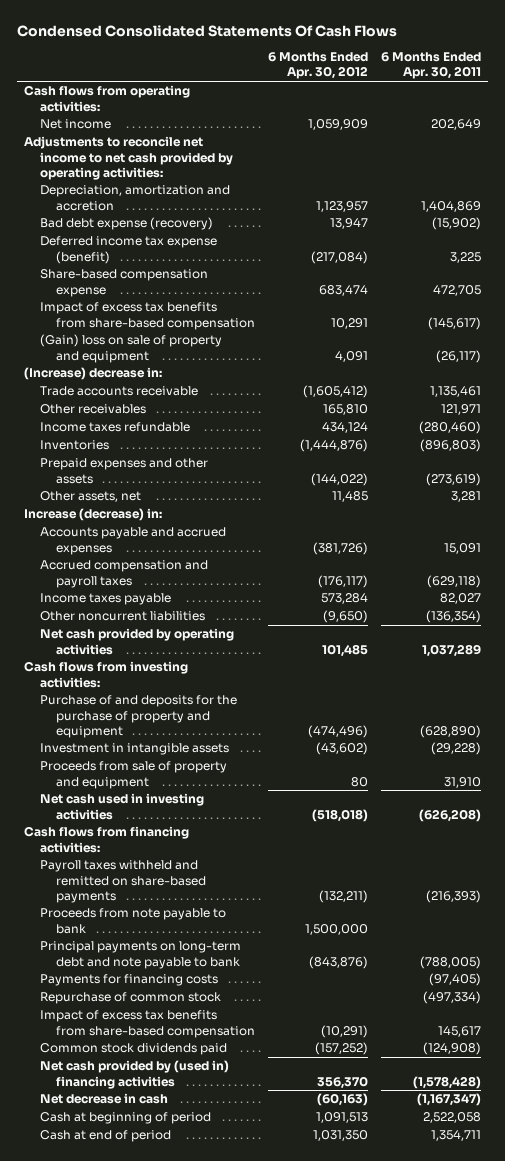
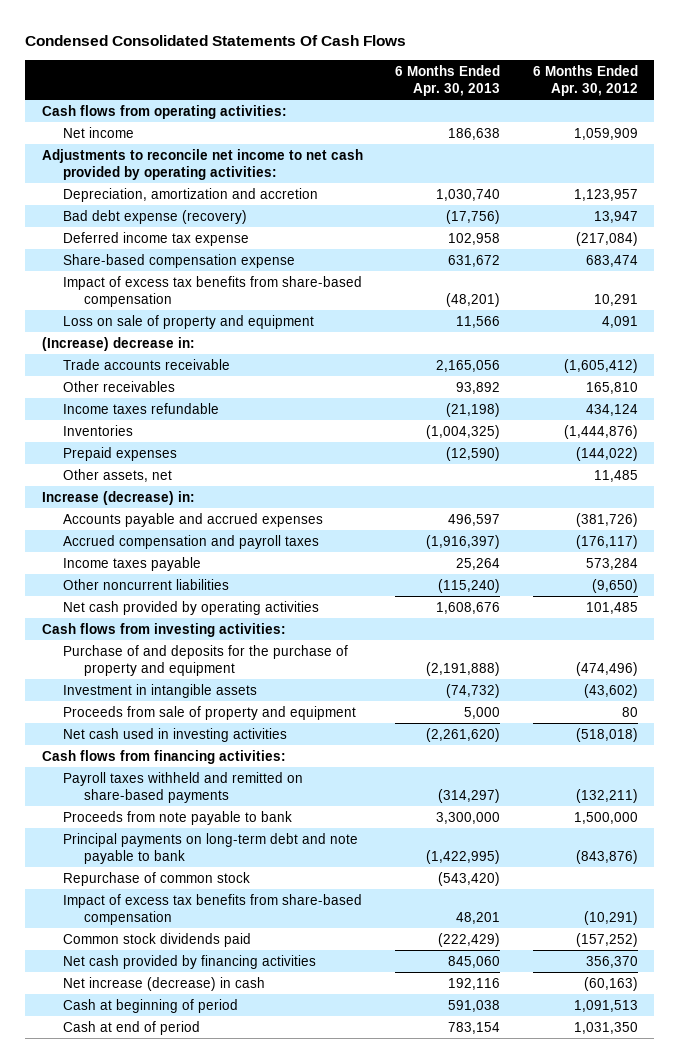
[381,52,482,80] 6 Months Ended Apr. 30, 2011 -> none
none -> [395,64,501,96] 6 Months Ended Apr. 30, 2013
[39,236,217,264] Deferred income tax expense (benefit) -> [62,231,249,246] Deferred income tax expense
[39,334,222,363] (Gain) loss on sale of property and equipment -> [62,314,314,329] Loss on sale of property and equipment
[39,458,208,484] Prepaid expenses and other assets -> [62,446,177,461] Prepaid expenses
[39,974,218,987] Payments for financing costs -> none
[39,1060,229,1089] Net cash provided by (used in) financing activities -> [62,954,316,969] Net cash provided by financing activities
[39,1093,168,1105] Net decrease in cash -> [62,976,265,991] Net increase (decrease) in cash

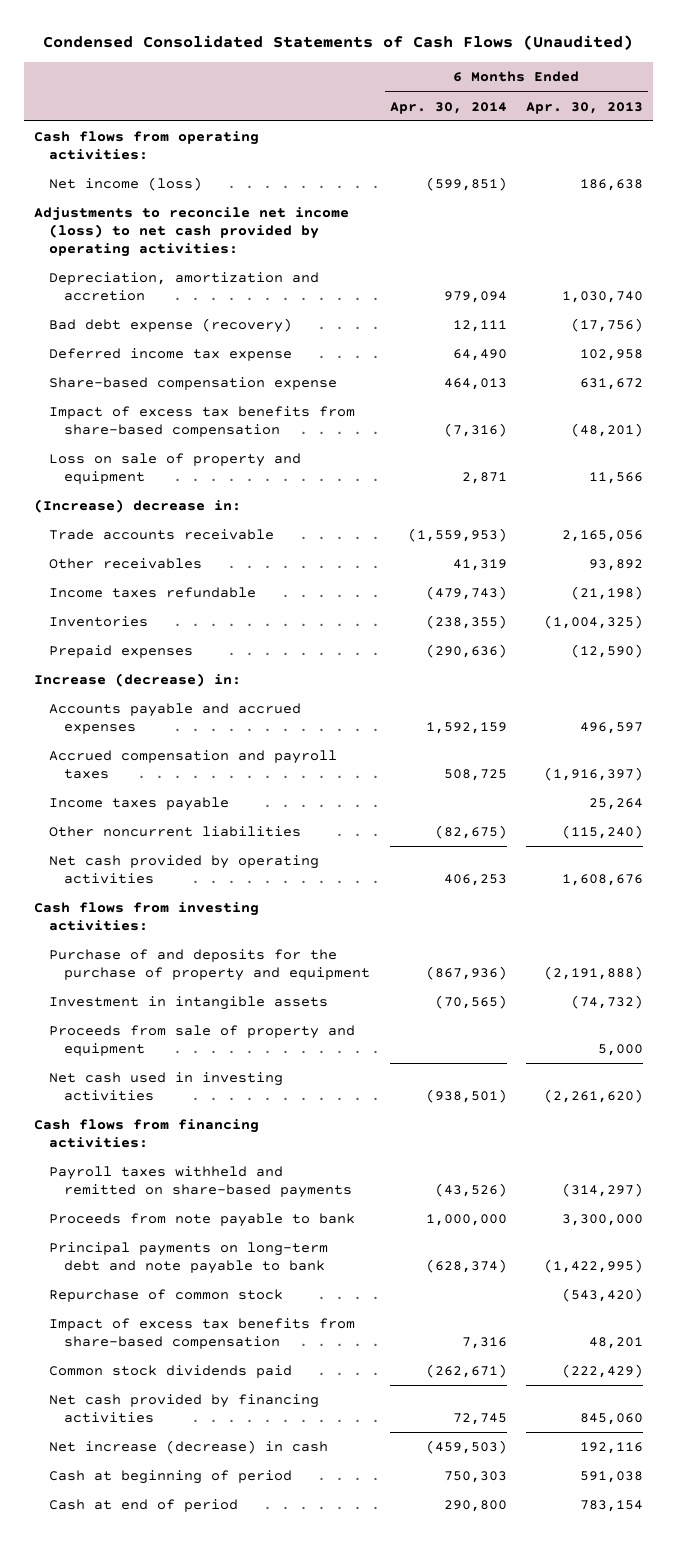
[25,35,407,47] Condensed Consolidated Statements Of Cash Flows -> [43,35,634,51] Condensed Consolidated Statements of Cash Flows (Unaudited)
[533,64,639,96] 6 Months Ended Apr. 30, 2012 -> none
none -> [389,101,507,114] Apr. 30, 2014
[62,126,134,138] Net income -> [49,176,203,191] Net income (loss)
[41,148,363,181] Adjustments to reconcile net income to net cash provided by operating activities: -> [33,206,349,257] Adjustments to reconcile net income (loss) to net cash provided by operating activities:
[62,468,172,482] Other assets, net -> none

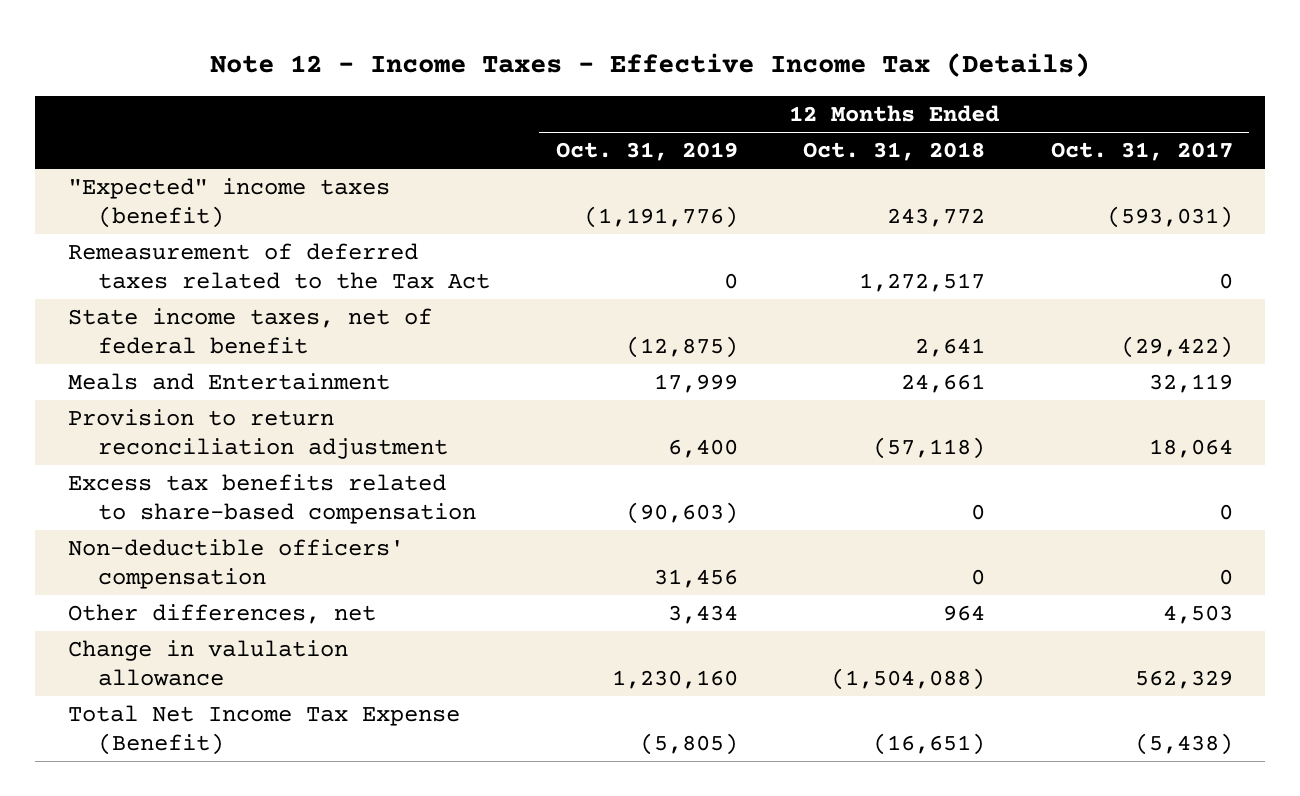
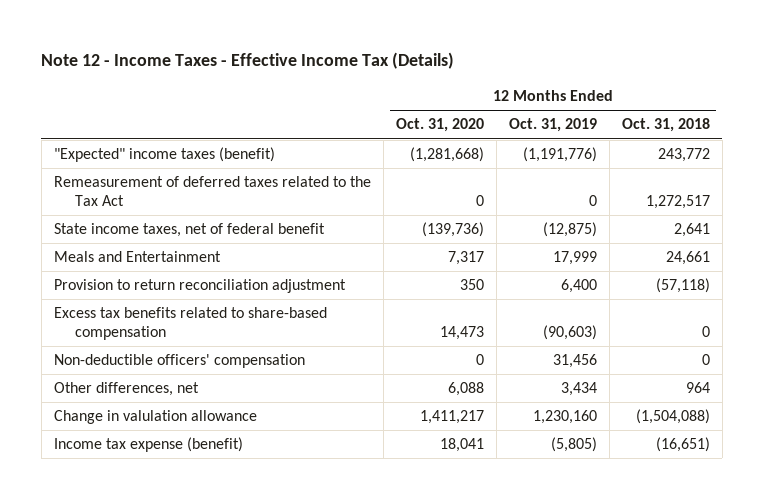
[1050,142,1233,162] Oct. 31, 2017 -> none
none -> [395,118,484,133] Oct. 31, 2020
[67,704,460,756] Total Net Income Tax Expense (Benefit) -> [53,437,243,453] Income tax expense (benefit)

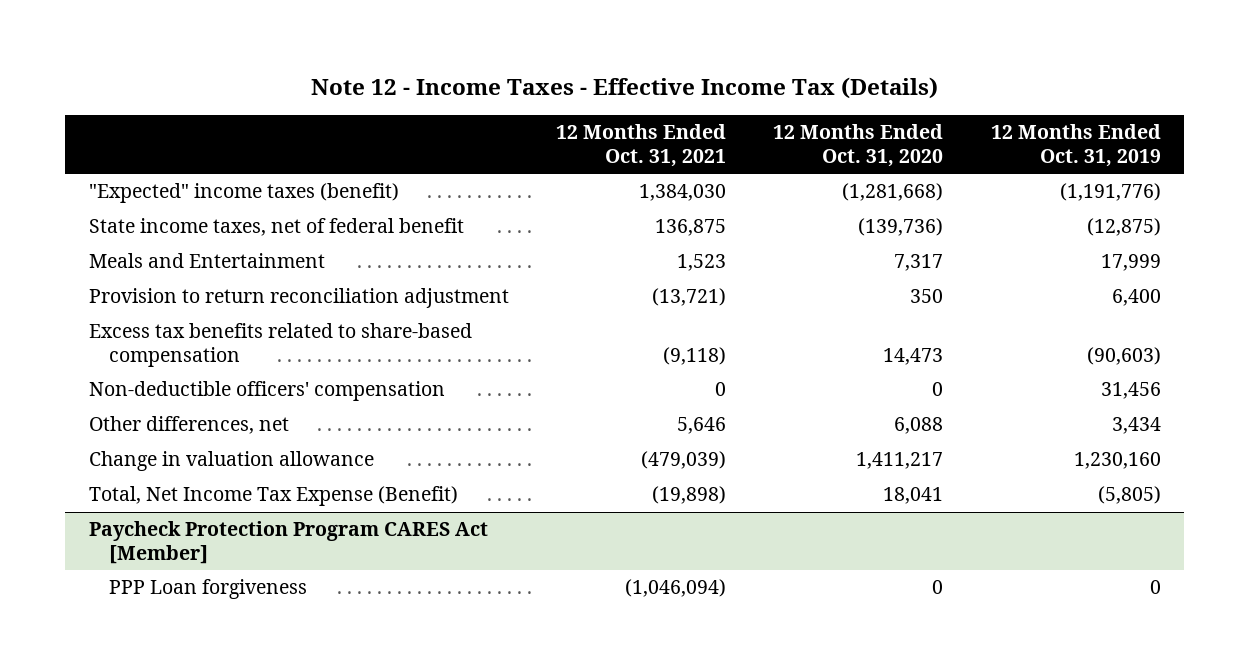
[621,118,710,133] Oct. 31, 2018 -> none
none -> [556,124,727,167] 12 Months Ended Oct. 31, 2021
[53,176,371,206] Remeasurement of deferred taxes related to the Tax Act -> none
[53,410,257,425] Change in valulation allowance -> [88,451,374,472] Change in valuation allowance
[53,437,243,453] Income tax expense (benefit) -> [88,486,458,507] Total, Net Income Tax Expense (Benefit)
none -> [88,521,488,564] Paycheck Protection Program CARES Act [Member]
none -> [108,579,307,600] PPP Loan forgiveness

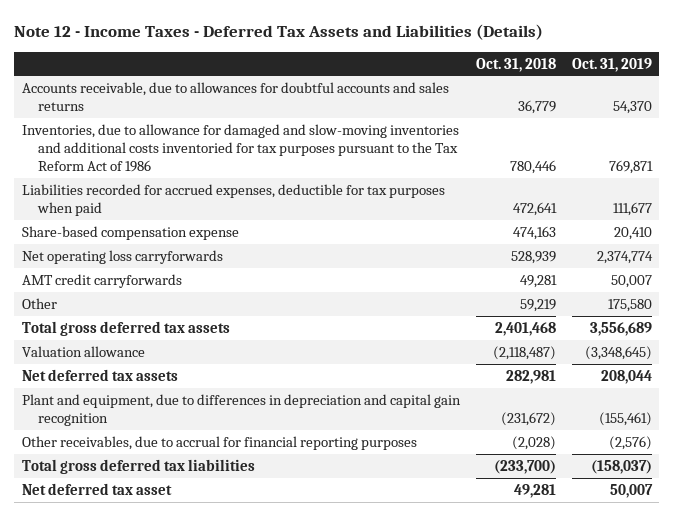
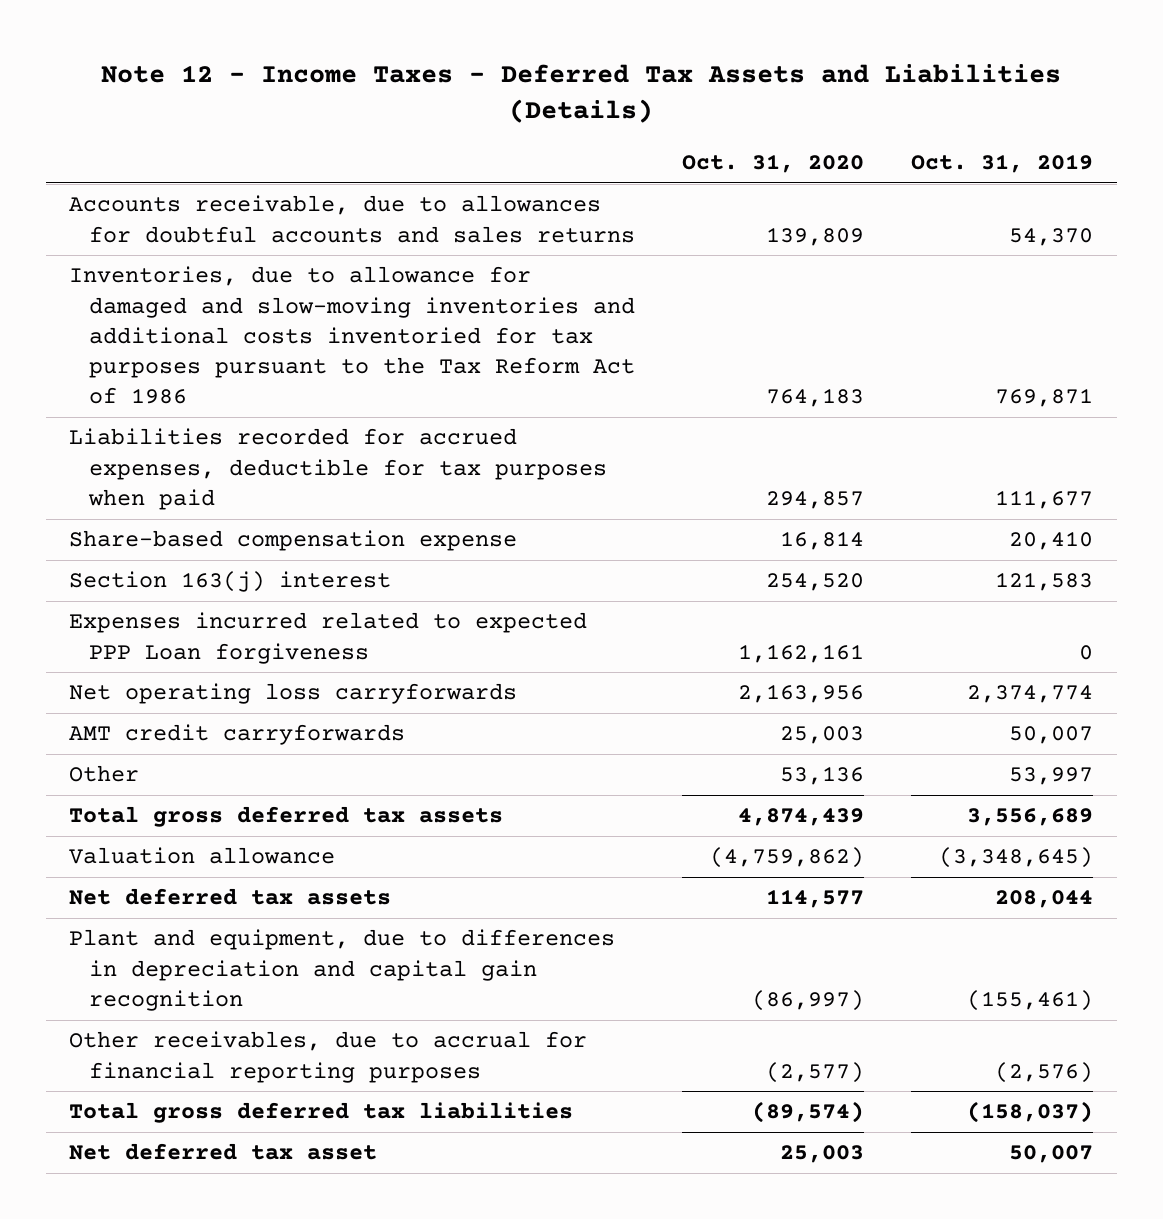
[475,57,556,72] Oct. 31, 2018 -> none
none -> [682,153,865,173] Oct. 31, 2020
none -> [69,571,392,593] Section 163(j) interest
none -> [69,612,588,664] Expenses incurred related to expected PPP Loan forgiveness
[607,298,652,312] 175,580 -> [1009,767,1094,786] 53,997

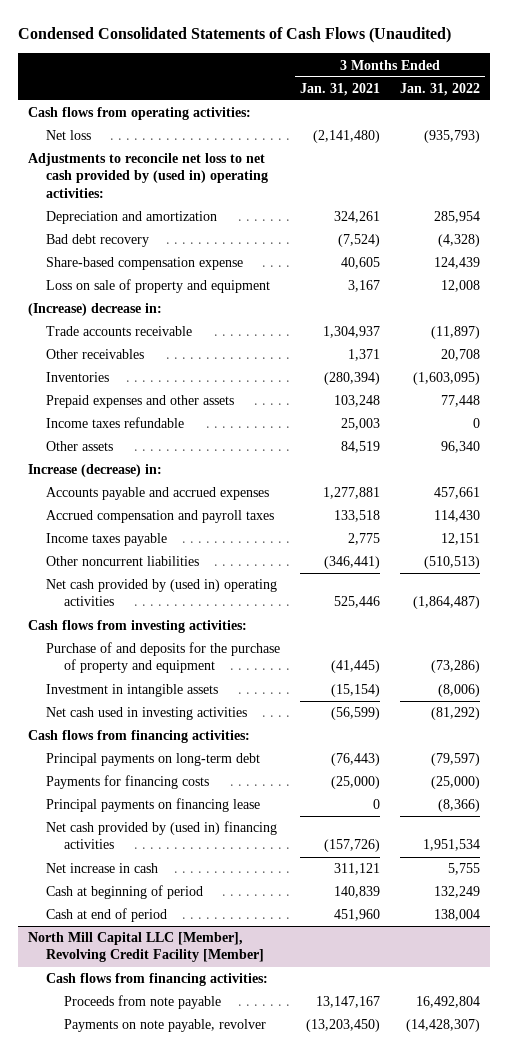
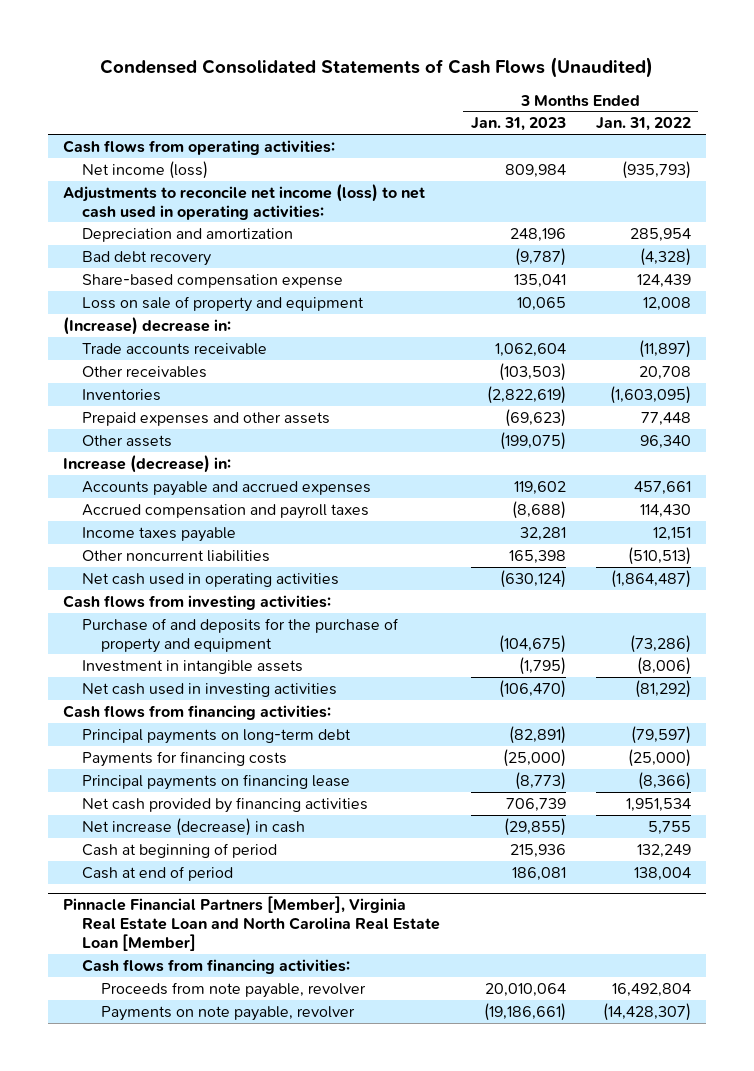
[299,82,380,96] Jan. 31, 2021 -> none
none -> [470,117,566,132] Jan. 31, 2023
[45,130,91,141] Net loss -> [82,160,209,179] Net income (loss)
[27,153,268,198] Adjustments to reconcile net loss to net cash provided by (used in) operating activities: -> [63,183,426,220] Adjustments to reconcile net income (loss) to net cash used in operating activities:
[45,417,184,429] Income taxes refundable -> none
[45,579,277,607] Net cash provided by (used in) operating activities -> [82,572,340,587] Net cash used in operating activities
[45,821,277,850] Net cash provided by (used in) financing activities -> [82,796,369,813] Net cash provided by financing activities
[45,863,158,874] Net increase in cash -> [82,817,306,836] Net increase (decrease) in cash
[27,932,264,963] North Mill Capital LLC [Member], Revolving Credit Facility [Member] -> none
none -> [63,896,441,951] Pinnacle Financial Partners [Member], Virginia Real Estate Loan and North Carolina Real Estate Loan [Member]
[64,995,222,1010] Proceeds from note payable -> [101,981,367,998] Proceeds from note payable, revolver

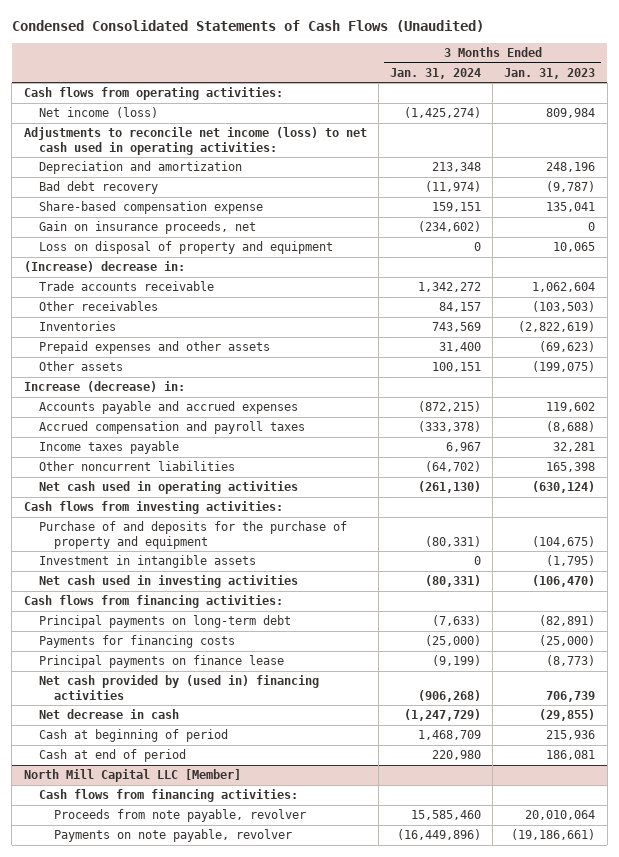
[595,117,691,132] Jan. 31, 2022 -> none
none -> [389,67,481,79] Jan. 31, 2024
none -> [38,221,256,235] Gain on insurance proceeds, net
[82,295,365,312] Loss on sale of property and equipment -> [38,241,333,255] Loss on disposal of property and equipment
[82,773,351,790] Principal payments on financing lease -> [38,655,284,669] Principal payments on finance lease
[82,796,369,813] Net cash provided by financing activities -> [38,675,319,700] Net cash provided by (used in) financing activities
[82,817,306,836] Net increase (decrease) in cash -> [38,709,179,720] Net decrease in cash
[63,896,441,951] Pinnacle Financial Partners [Member], Virginia Real Estate Loan and North Carolina Real Estate Loan [Member] -> none
none -> [23,769,241,783] North Mill Capital LLC [Member]

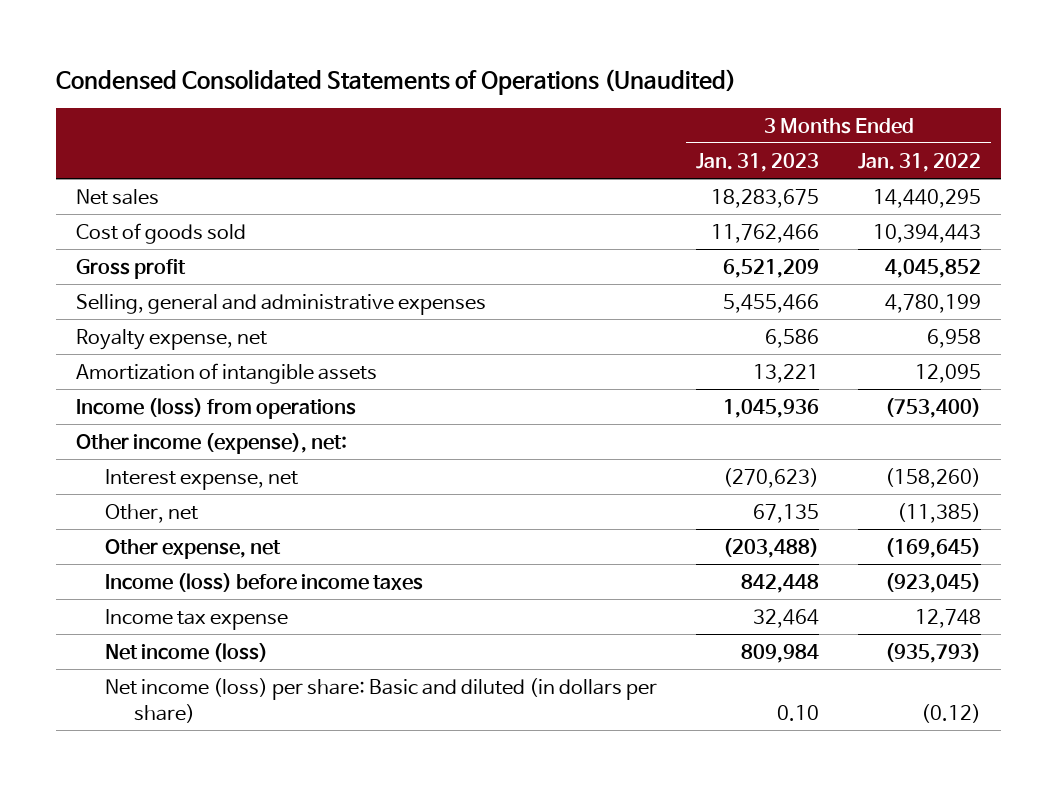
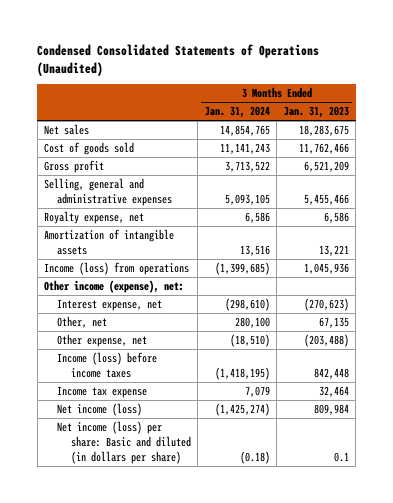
[858,152,982,172] Jan. 31, 2022 -> none
none -> [204,106,270,119] Jan. 31, 2024
[777,704,820,721] 0.10 -> [333,451,349,462] 0.1

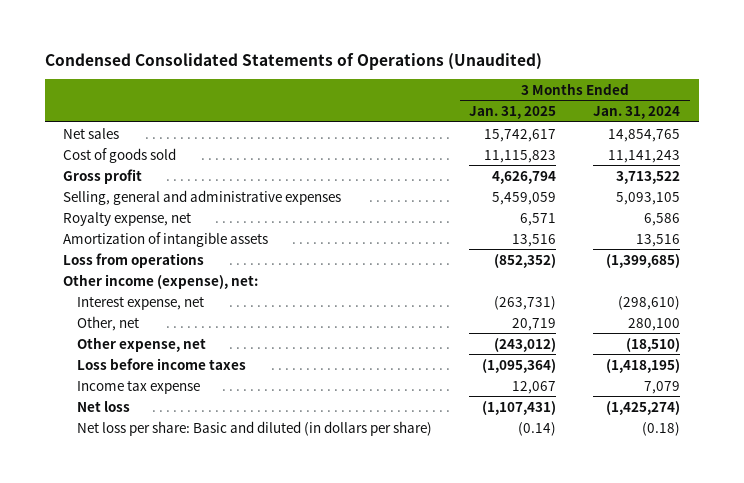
[283,106,349,119] Jan. 31, 2023 -> none
none -> [469,106,557,120] Jan. 31, 2025
[44,262,190,276] Income (loss) from operations -> [63,252,205,268] Loss from operations
[57,352,158,378] Income (loss) before income taxes -> [76,357,246,370] Loss before income taxes
[57,403,143,417] Net income (loss) -> [76,400,130,412] Net loss
[57,421,191,464] Net income (loss) per share: Basic and diluted (in dollars per share) -> [76,420,432,436] Net loss per share: Basic and diluted (in dollars per share)

